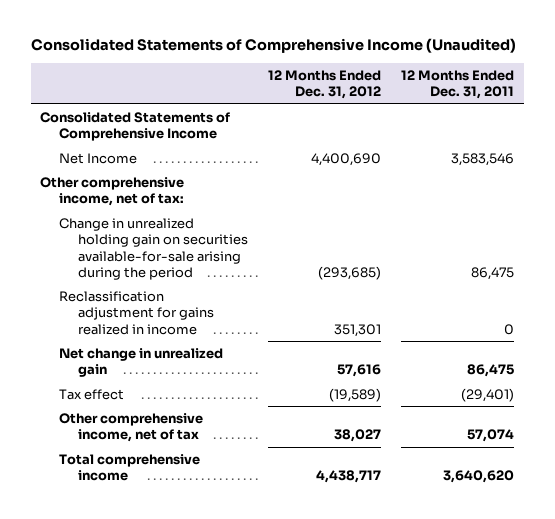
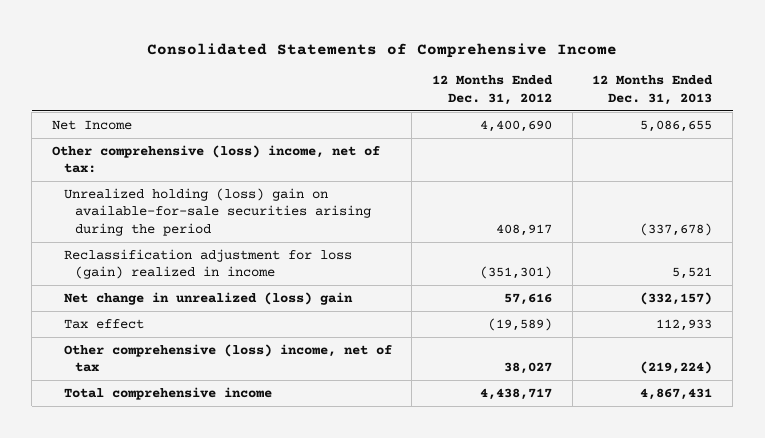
[30,38,516,54] Consolidated Statements of Comprehensive Income (Unaudited) -> [147,42,618,58] Consolidated Statements of Comprehensive Income
[401,70,515,100] 12 Months Ended Dec. 31, 2011 -> none
none -> [592,75,714,105] 12 Months Ended Dec. 31, 2013
[40,111,231,142] Consolidated Statements of Comprehensive Income -> none
[40,176,185,207] Other comprehensive income, net of tax: -> [52,144,381,174] Other comprehensive (loss) income, net of tax:
[59,217,249,280] Change in unrealized holding gain on securities available-for-sale arising during the period -> [63,187,371,237] Unrealized holding (loss) gain on available-for-sale securities arising during the period
[318,265,382,280] (293,685) -> [495,224,552,237] 408,917
[59,290,215,335] Reclassification adjustment for gains realized in income -> [63,248,352,280] Reclassification adjustment for loss (gain) realized in income
[334,323,382,337] 351,301 -> [479,266,552,280] (351,301)
[59,347,224,378] Net change in unrealized gain -> [63,291,353,305] Net change in unrealized (loss) gain
[59,412,204,443] Other comprehensive income, net of tax -> [63,343,392,373] Other comprehensive (loss) income, net of tax

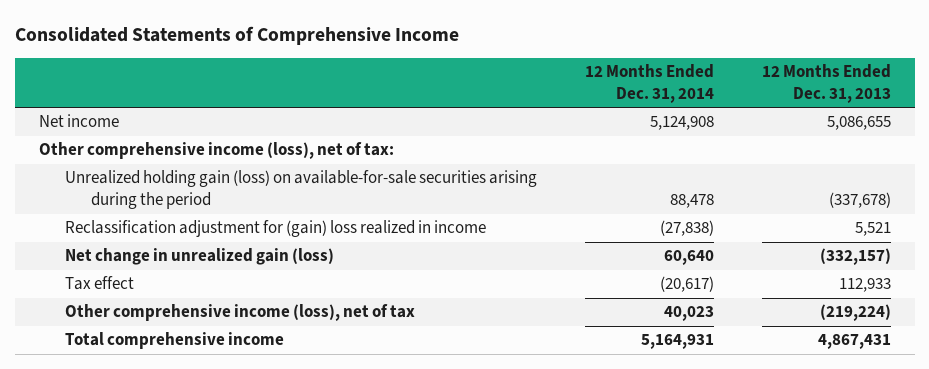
[431,75,553,105] 12 Months Ended Dec. 31, 2012 -> none
none -> [584,64,714,103] 12 Months Ended Dec. 31, 2014
[52,119,133,130] Net Income -> [38,114,119,128] Net income
[52,144,381,174] Other comprehensive (loss) income, net of tax: -> [38,142,394,160] Other comprehensive income (loss), net of tax:
[63,187,371,237] Unrealized holding (loss) gain on available-for-sale securities arising during the period -> [64,170,537,210] Unrealized holding gain (loss) on available-for-sale securities arising during the period
[63,248,352,280] Reclassification adjustment for loss (gain) realized in income -> [64,220,486,238] Reclassification adjustment for (gain) loss realized in income
[63,291,353,305] Net change in unrealized (loss) gain -> [64,248,334,266] Net change in unrealized gain (loss)
[63,343,392,373] Other comprehensive (loss) income, net of tax -> [64,304,415,322] Other comprehensive income (loss), net of tax

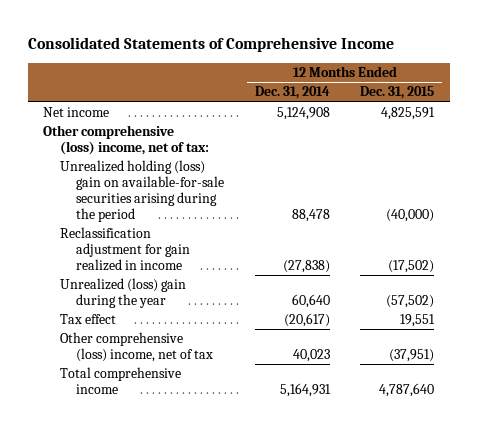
[761,64,891,103] 12 Months Ended Dec. 31, 2013 -> none
none -> [360,86,435,100] Dec. 31, 2015
[38,142,394,160] Other comprehensive income (loss), net of tax: -> [43,125,209,156] Other comprehensive (loss) income, net of tax:
[64,170,537,210] Unrealized holding gain (loss) on available-for-sale securities arising during the period -> [59,160,224,222] Unrealized holding (loss) gain on available-for-sale securities arising during the period
[64,220,486,238] Reclassification adjustment for (gain) loss realized in income -> [59,227,190,272] Reclassification adjustment for gain realized in income
[64,248,334,266] Net change in unrealized gain (loss) -> [59,278,186,309] Unrealized (loss) gain during the year
[64,304,415,322] Other comprehensive income (loss), net of tax -> [59,332,213,363] Other comprehensive (loss) income, net of tax

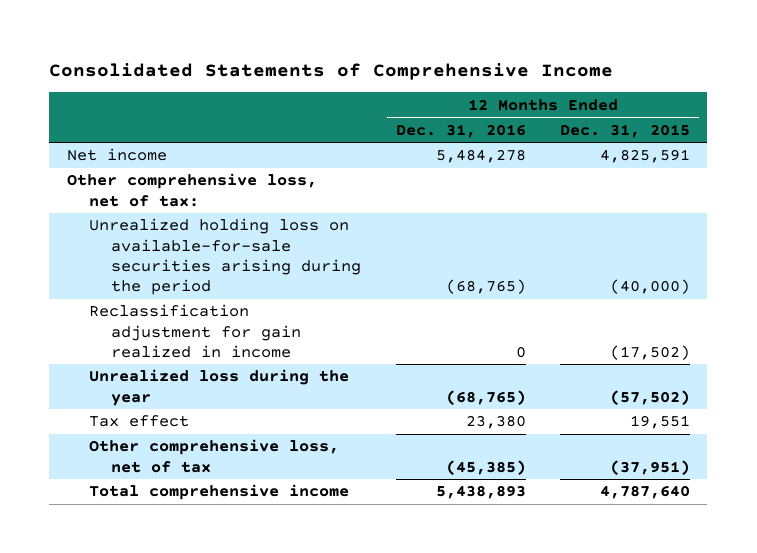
[254,86,330,100] Dec. 31, 2014 -> none
none -> [395,123,526,138] Dec. 31, 2016
[43,125,209,156] Other comprehensive (loss) income, net of tax: -> [66,173,317,207] Other comprehensive loss, net of tax:
[59,160,224,222] Unrealized holding (loss) gain on available-for-sale securities arising during the period -> [88,218,362,296] Unrealized holding loss on available-for-sale securities arising during the period
[59,278,186,309] Unrealized (loss) gain during the year -> [88,369,349,406] Unrealized loss during the year
[59,332,213,363] Other comprehensive (loss) income, net of tax -> [88,439,339,473] Other comprehensive loss, net of tax

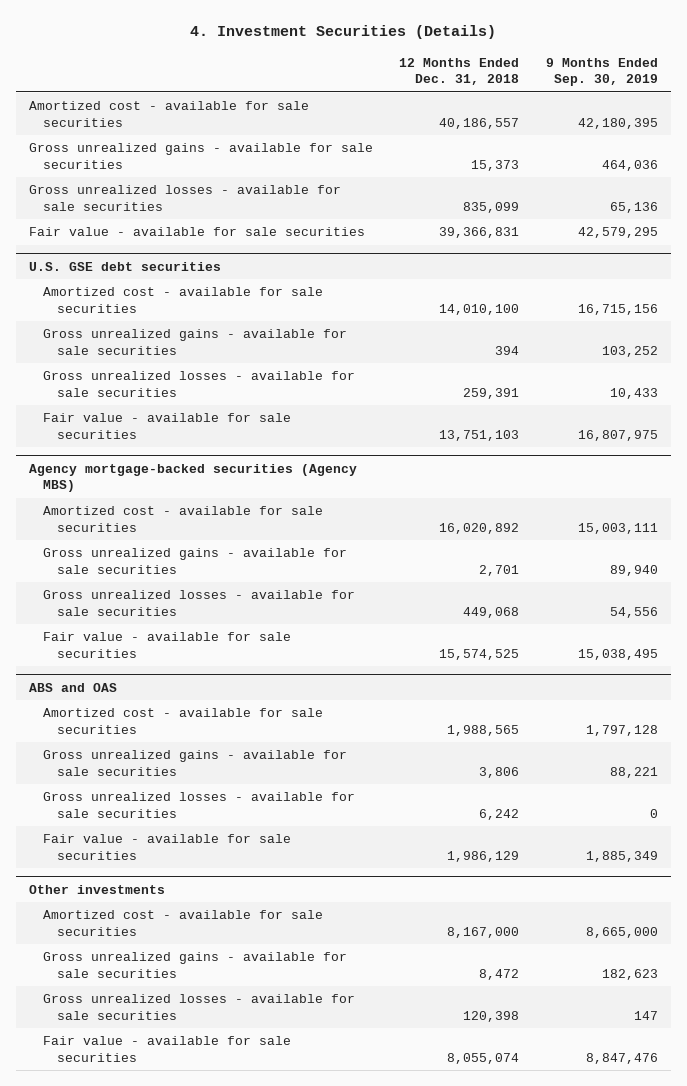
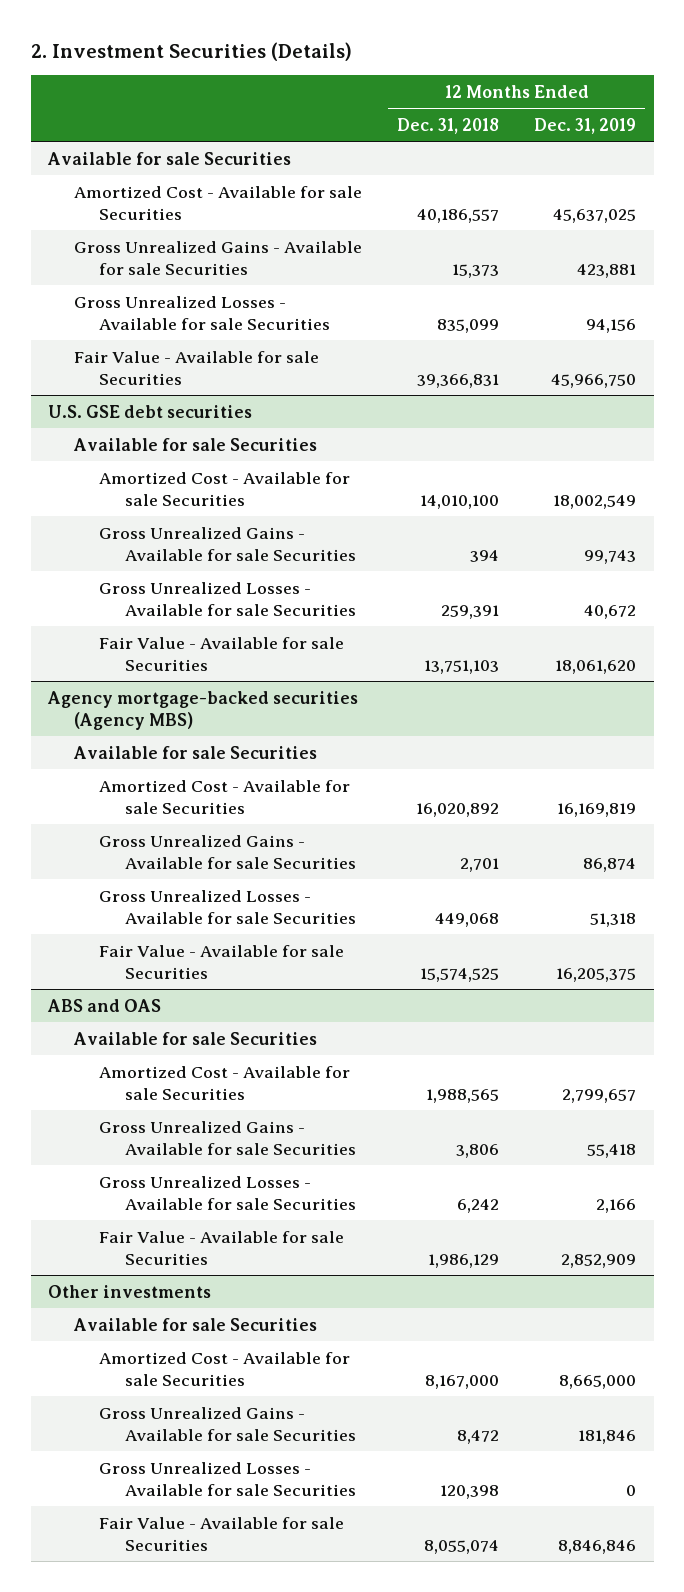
[190,25,497,40] 4. Investment Securities (Details) -> [30,41,352,61] 2. Investment Securities (Details)
[546,57,659,87] 9 Months Ended Sep. 30, 2019 -> none
none -> [534,117,637,134] Dec. 31, 2019
none -> [47,151,292,165] Available for sale Securities
[28,101,309,127] Amortized cost - available for sale securities -> [73,185,362,220] Amortized Cost - Available for sale Securities
[28,143,373,169] Gross unrealized gains - available for sale securities -> [73,240,362,275] Gross Unrealized Gains - Available for sale Securities
[28,185,341,211] Gross unrealized losses - available for sale securities -> [73,295,331,330] Gross Unrealized Losses - Available for sale Securities
[28,227,365,237] Fair value - available for sale securities -> [73,350,319,385] Fair Value - Available for sale Securities
none -> [72,437,317,451] Available for sale Securities
[42,287,323,313] Amortized cost - available for sale securities -> [99,471,351,506] Amortized Cost - Available for sale Securities
[42,329,347,355] Gross unrealized gains - available for sale securities -> [99,526,356,561] Gross Unrealized Gains - Available for sale Securities
[42,371,355,397] Gross unrealized losses - available for sale securities -> [99,581,356,616] Gross Unrealized Losses - Available for sale Securities
[42,413,291,439] Fair value - available for sale securities -> [99,636,345,671] Fair Value - Available for sale Securities
none -> [72,745,317,759] Available for sale Securities
[42,506,323,532] Amortized cost - available for sale securities -> [99,779,351,814] Amortized Cost - Available for sale Securities
[42,548,347,574] Gross unrealized gains - available for sale securities -> [99,834,356,869] Gross Unrealized Gains - Available for sale Securities
[42,590,355,616] Gross unrealized losses - available for sale securities -> [99,889,356,924] Gross Unrealized Losses - Available for sale Securities
[42,632,291,658] Fair value - available for sale securities -> [99,944,345,979] Fair Value - Available for sale Securities
none -> [72,1031,317,1045] Available for sale Securities
[42,708,323,734] Amortized cost - available for sale securities -> [99,1065,351,1100] Amortized Cost - Available for sale Securities
[42,750,347,776] Gross unrealized gains - available for sale securities -> [99,1120,356,1155] Gross Unrealized Gains - Available for sale Securities
[42,792,355,818] Gross unrealized losses - available for sale securities -> [99,1175,356,1210] Gross Unrealized Losses - Available for sale Securities
[42,834,291,860] Fair value - available for sale securities -> [99,1230,345,1265] Fair Value - Available for sale Securities
none -> [72,1317,317,1331] Available for sale Securities
[42,910,323,936] Amortized cost - available for sale securities -> [99,1351,351,1386] Amortized Cost - Available for sale Securities
[42,952,347,978] Gross unrealized gains - available for sale securities -> [99,1406,356,1441] Gross Unrealized Gains - Available for sale Securities
[42,994,355,1020] Gross unrealized losses - available for sale securities -> [99,1461,356,1496] Gross Unrealized Losses - Available for sale Securities
[42,1036,291,1062] Fair value - available for sale securities -> [99,1516,345,1551] Fair Value - Available for sale Securities

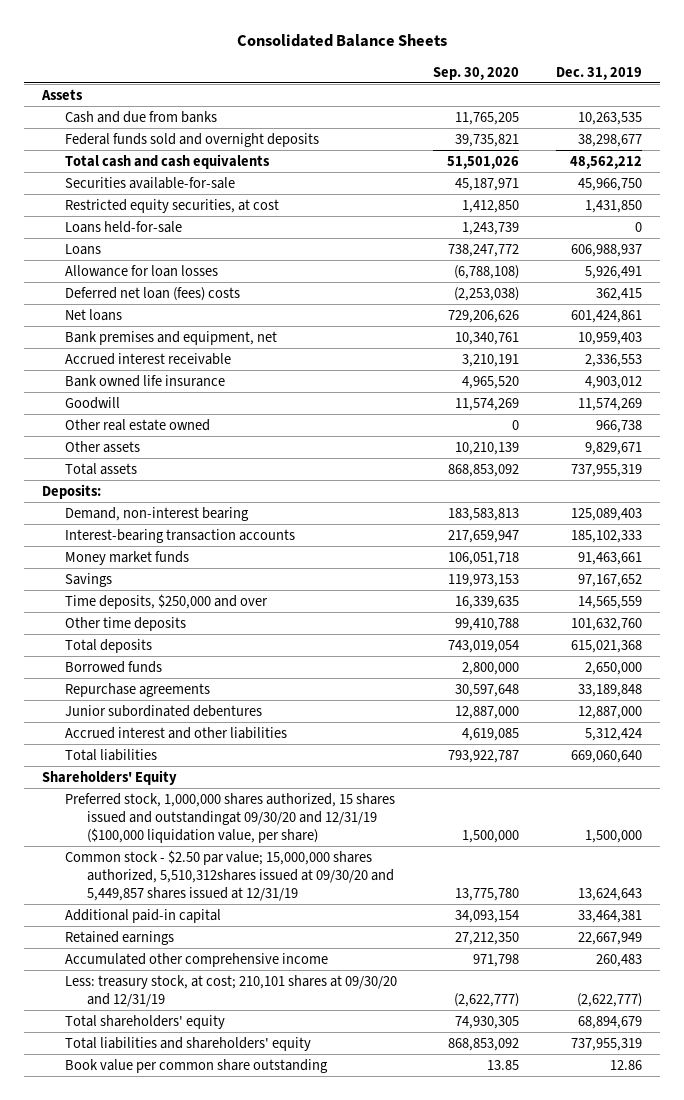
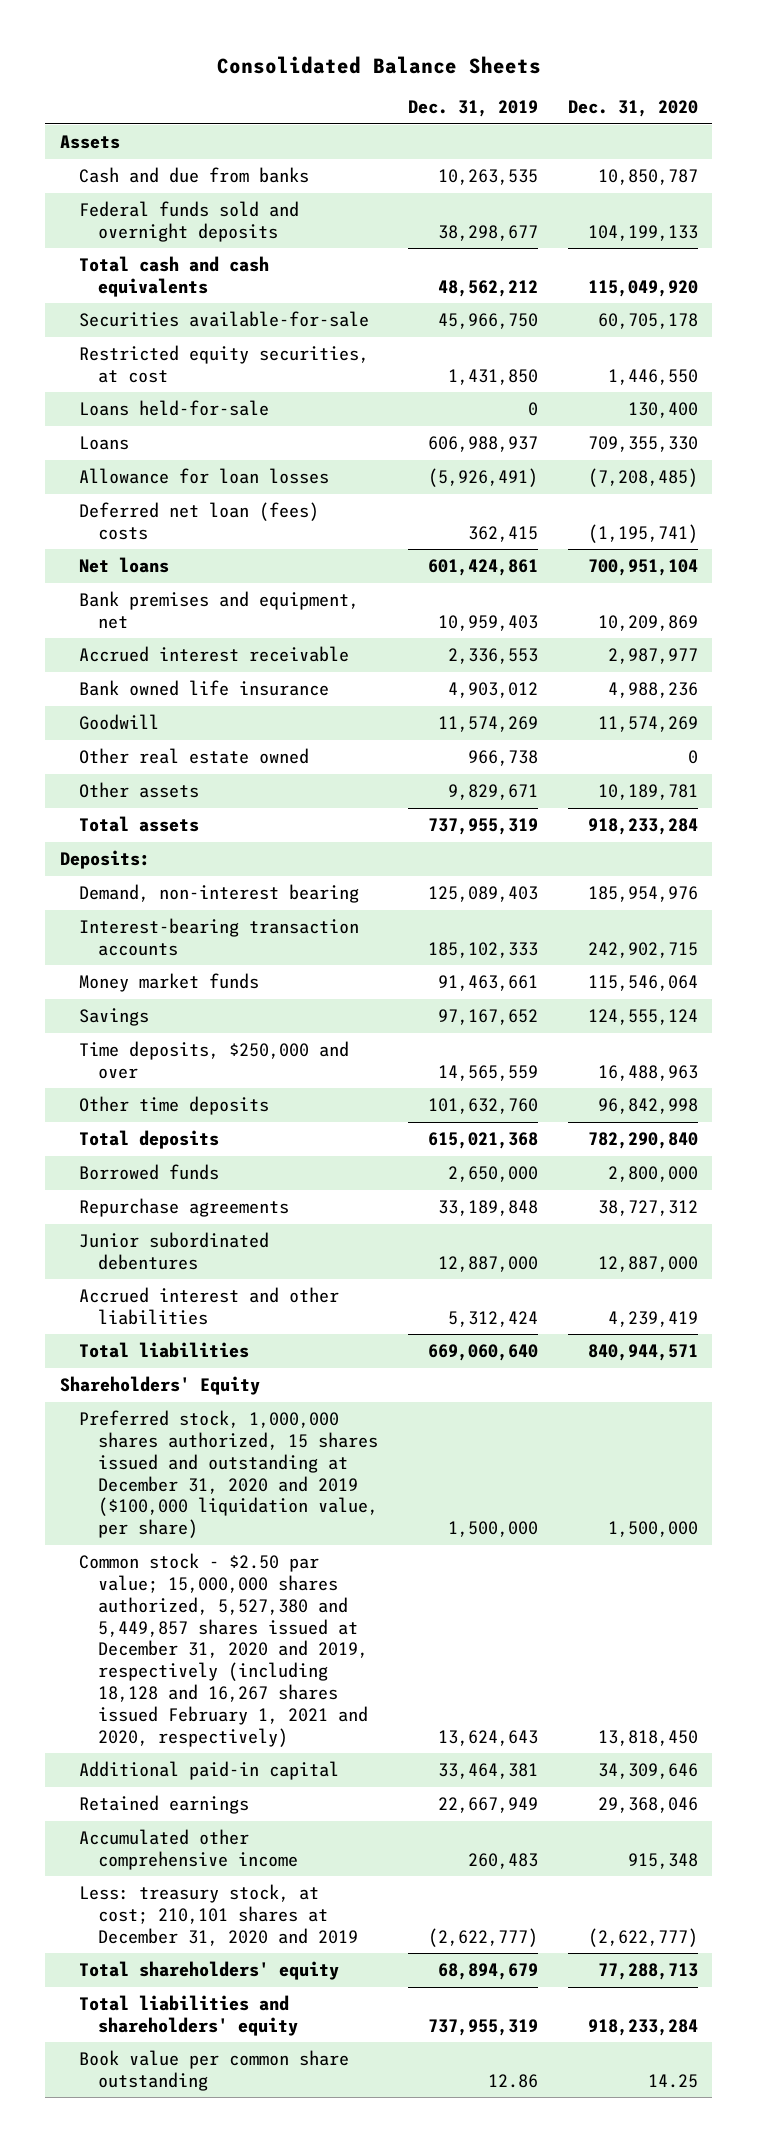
[433,66,520,80] Sep. 30, 2020 -> none
none -> [567,100,698,118] Dec. 31, 2020
[584,265,642,279] 5,926,491 -> [427,468,538,488] (5,926,491)
[64,792,395,844] Preferred stock, 1,000,000 shares authorized, 15 shares issued and outstandingat 09/30/20 and 12/31/19 ($100,000 liquidation value, per share) -> [78,1410,379,1539] Preferred stock, 1,000,000 shares authorized, 15 shares issued and outstanding at December 31, 2020 and 2019 ($100,000 liquidation value, per share)
[64,849,395,902] Common stock - $2.50 par value; 15,000,000 shares authorized, 5,510,312shares issued at 09/30/20 and 5,449,857 shares issued at 12/31/19 -> [78,1553,369,1747] Common stock - $2.50 par value; 15,000,000 shares authorized, 5,527,380 and 5,449,857 shares issued at December 31, 2020 and 2019, respectively (including 18,128 and 16,267 shares issued February 1, 2021 and 2020, respectively)
[64,974,397,1007] Less: treasury stock, at cost; 210,101 shares at 09/30/20 and 12/31/19 -> [78,1884,359,1946] Less: treasury stock, at cost; 210,101 shares at December 31, 2020 and 2019

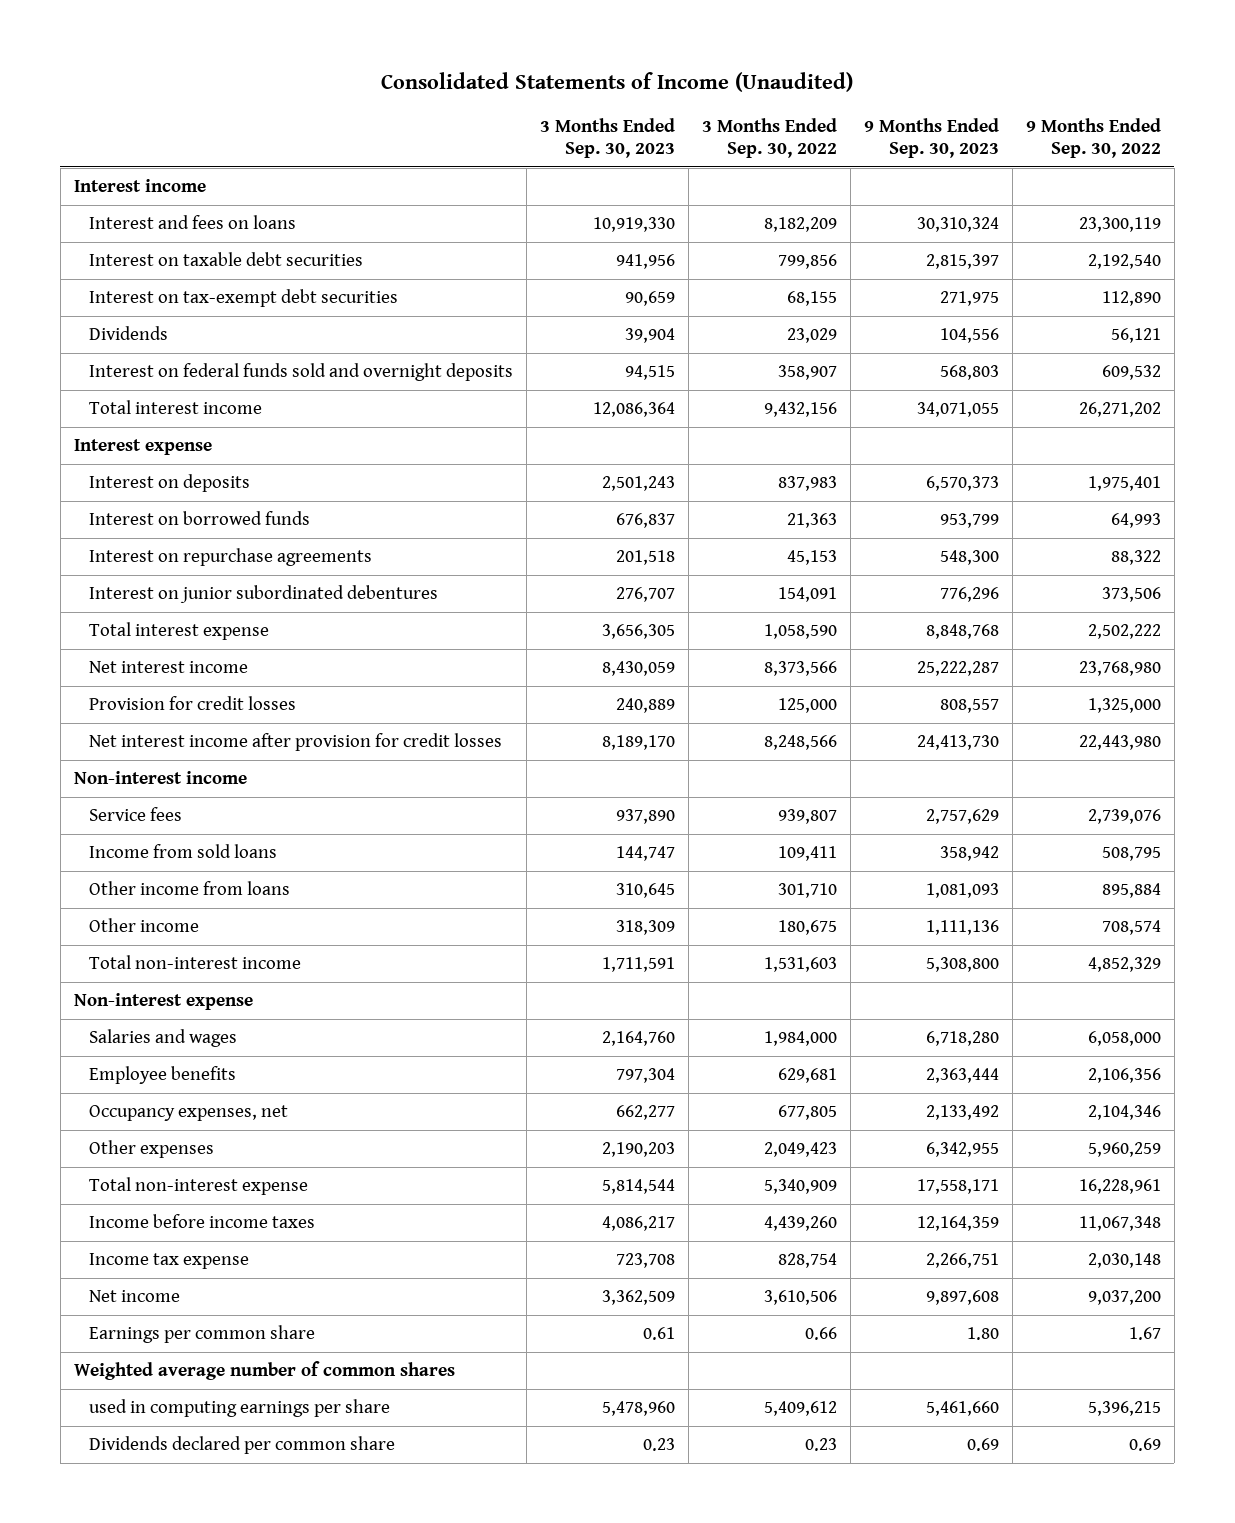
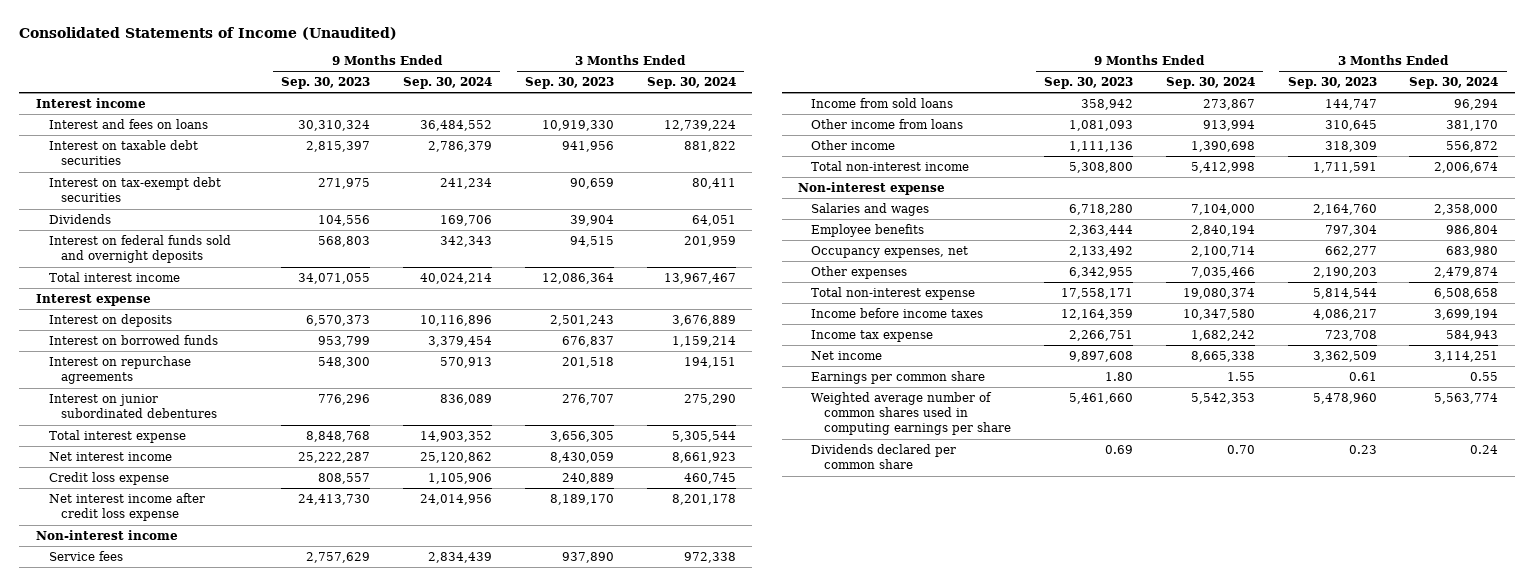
[702,118,838,159] 3 Months Ended Sep. 30, 2022 -> none
[1025,118,1161,159] 9 Months Ended Sep. 30, 2022 -> none
none -> [402,77,492,90] Sep. 30, 2024
none -> [646,77,736,90] Sep. 30, 2024
[89,696,297,711] Provision for credit losses -> [48,472,169,486] Credit loss expense
[89,733,503,752] Net interest income after provision for credit losses -> [48,493,205,522] Net interest income after credit loss expense
[73,1361,455,1381] Weighted average number of common shares -> none
[89,1399,391,1418] used in computing earnings per share -> [811,392,1011,436] Weighted average number of common shares used in computing earnings per share

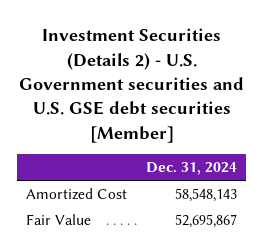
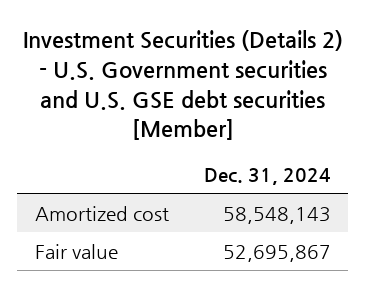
[26,187,128,200] Amortized Cost -> [34,205,169,221] Amortized cost
[26,213,92,225] Fair Value -> [34,243,118,259] Fair value

